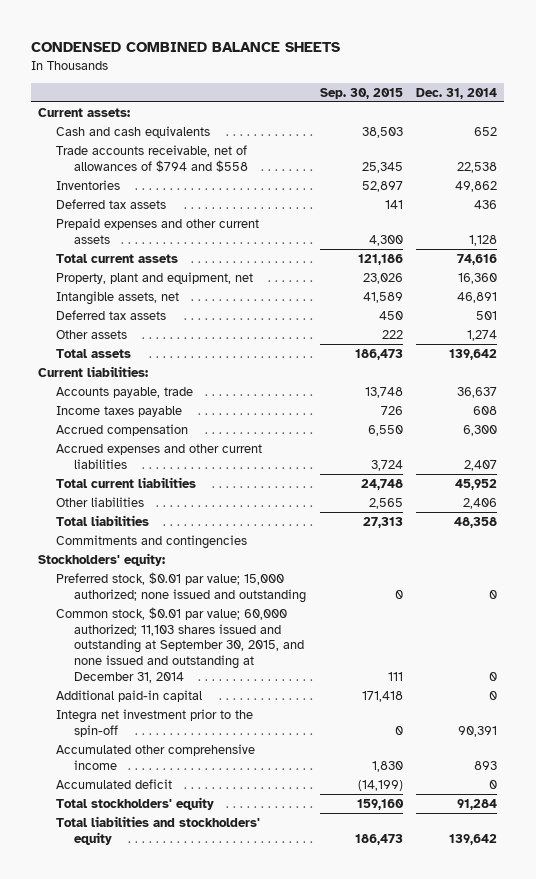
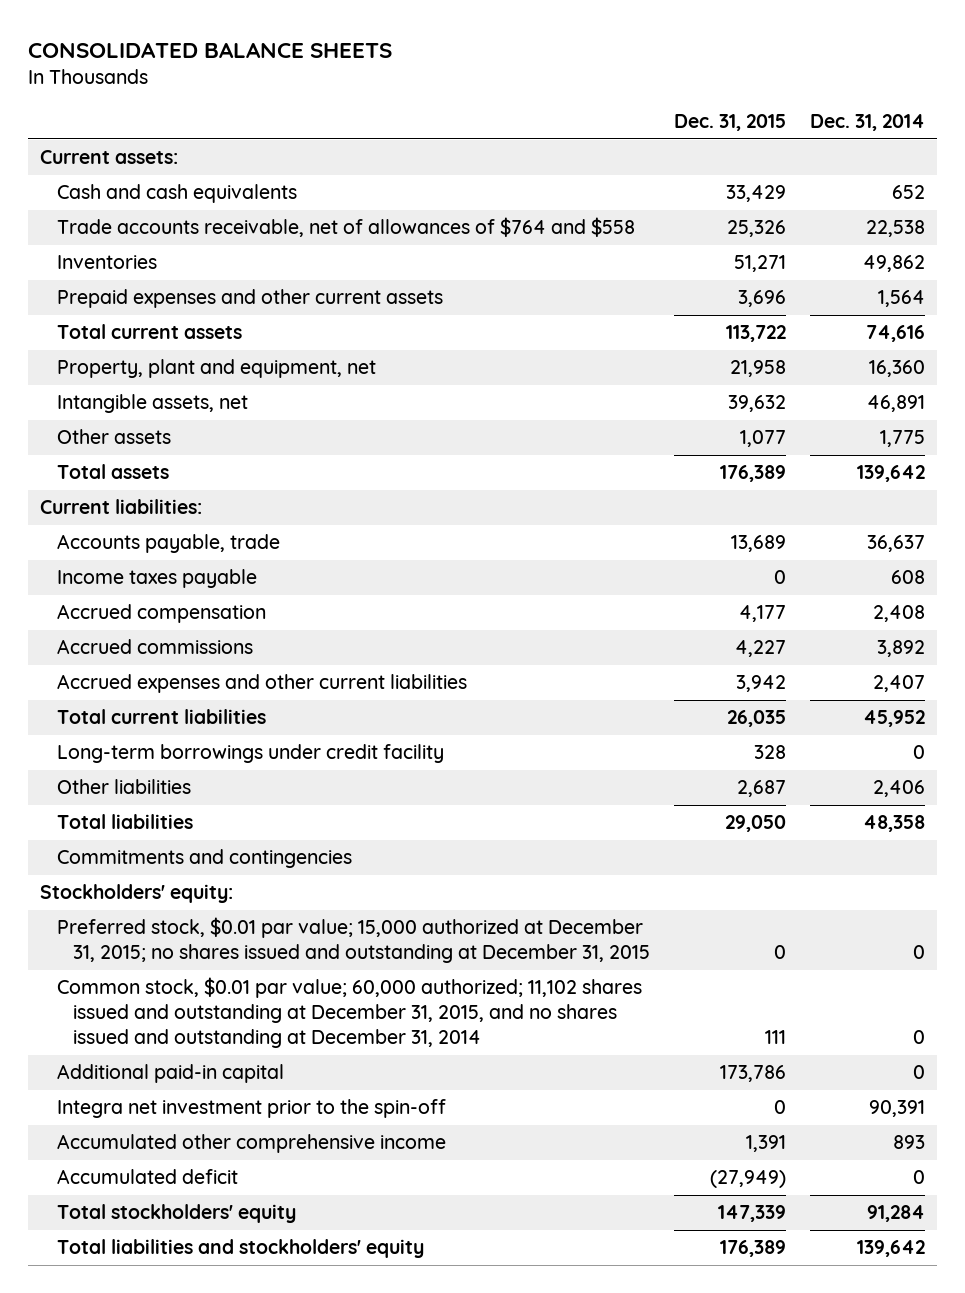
[31,41,341,52] CONDENSED COMBINED BALANCE SHEETS -> [27,42,392,59] CONSOLIDATED BALANCE SHEETS
[319,87,403,99] Sep. 30, 2015 -> none
none -> [674,114,787,132] Dec. 31, 2015
[56,144,249,172] Trade accounts receivable, net of allowances of $794 and $558 -> [56,217,635,238] Trade accounts receivable, net of allowances of $764 and $558
[56,198,167,209] Deferred tax assets -> none
[469,234,498,246] 1,128 -> [877,290,925,308] 1,564
[56,309,167,320] Deferred tax assets -> none
[467,329,498,341] 1,274 -> [879,430,925,448] 1,775
[463,424,498,436] 6,300 -> [872,605,925,623] 2,408
none -> [56,639,253,655] Accrued commissions
none -> [56,744,444,764] Long-term borrowings under credit facility
[56,571,307,603] Preferred stock, $0.01 par value; 15,000 authorized; none issued and outstanding -> [56,917,651,964] Preferred stock, $0.01 par value; 15,000 authorized at December 31, 2015; no shares issued and outstanding at December 31, 2015
[56,606,305,683] Common stock, $0.01 par value; 60,000 authorized; 11,103 shares issued and outstanding at September 30, 2015, and none issued and outstanding at December 31, 2014 -> [56,977,642,1049] Common stock, $0.01 par value; 60,000 authorized; 11,102 shares issued and outstanding at December 31, 2015, and no shares issued and outstanding at December 31, 2014

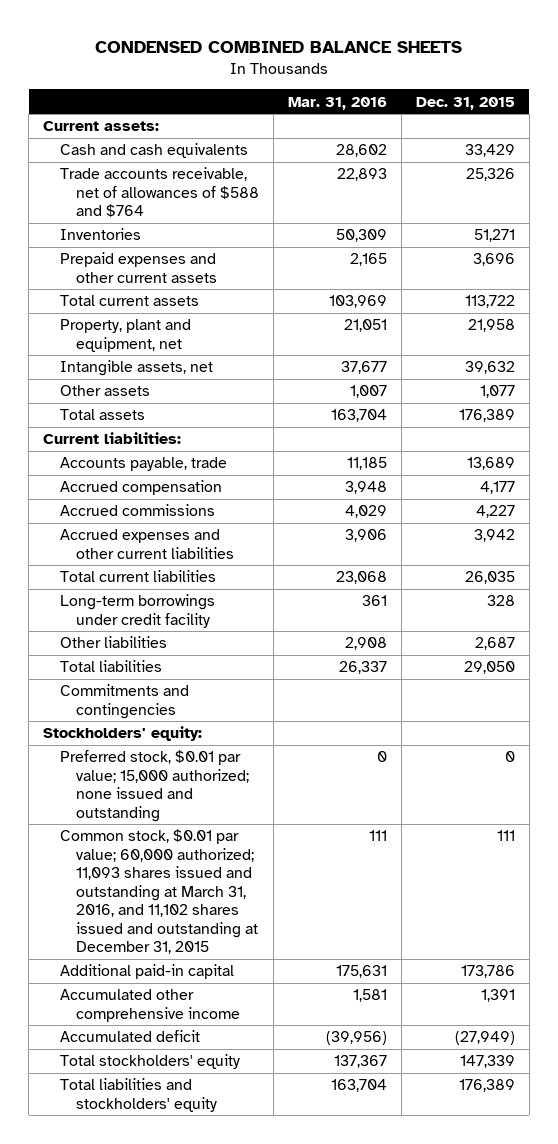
[27,42,392,59] CONSOLIDATED BALANCE SHEETS -> [95,40,463,53] CONDENSED COMBINED BALANCE SHEETS
[809,114,925,132] Dec. 31, 2014 -> none
none -> [288,96,388,110] Mar. 31, 2016
[56,217,635,238] Trade accounts receivable, net of allowances of $764 and $558 -> [59,167,260,218] Trade accounts receivable, net of allowances of $588 and $764
[56,569,257,589] Income taxes payable -> none
[56,917,651,964] Preferred stock, $0.01 par value; 15,000 authorized at December 31, 2015; no shares issued and outstanding at December 31, 2015 -> [59,750,250,822] Preferred stock, $0.01 par value; 15,000 authorized; none issued and outstanding
[56,977,642,1049] Common stock, $0.01 par value; 60,000 authorized; 11,102 shares issued and outstanding at December 31, 2015, and no shares issued and outstanding at December 31, 2014 -> [59,829,259,955] Common stock, $0.01 par value; 60,000 authorized; 11,093 shares issued and outstanding at March 31, 2016, and 11,102 shares issued and outstanding at December 31, 2015
[56,1099,446,1119] Integra net investment prior to the spin-off -> none

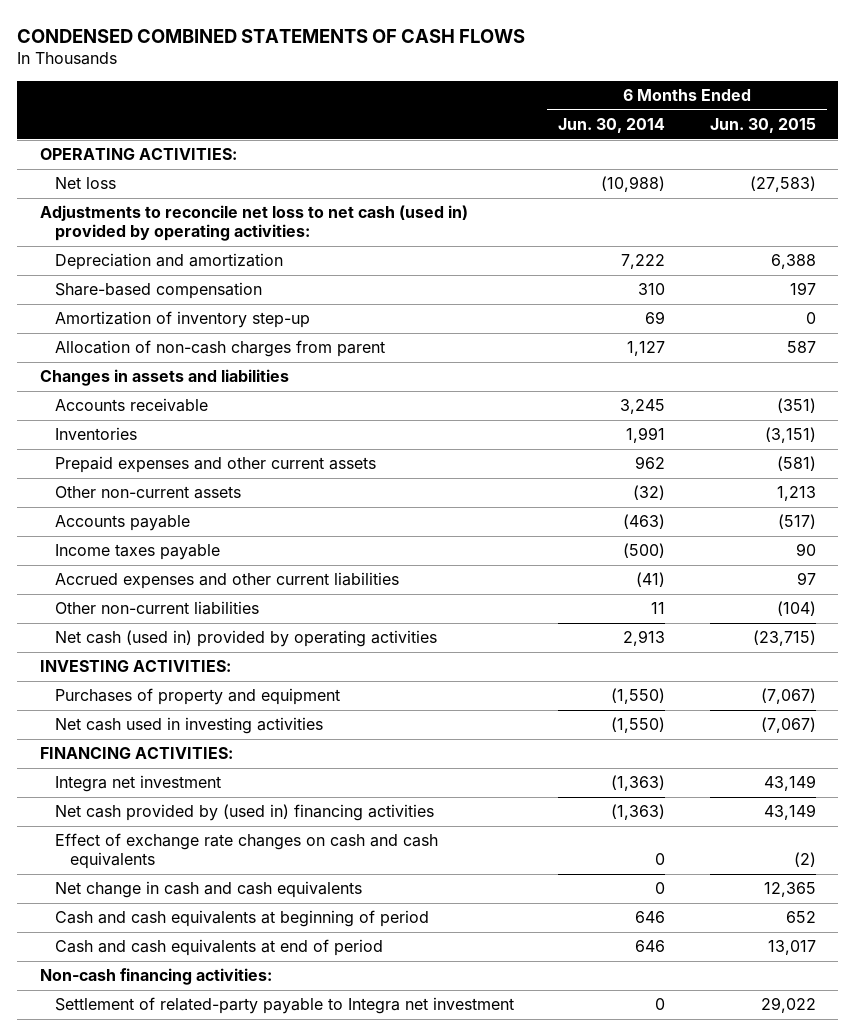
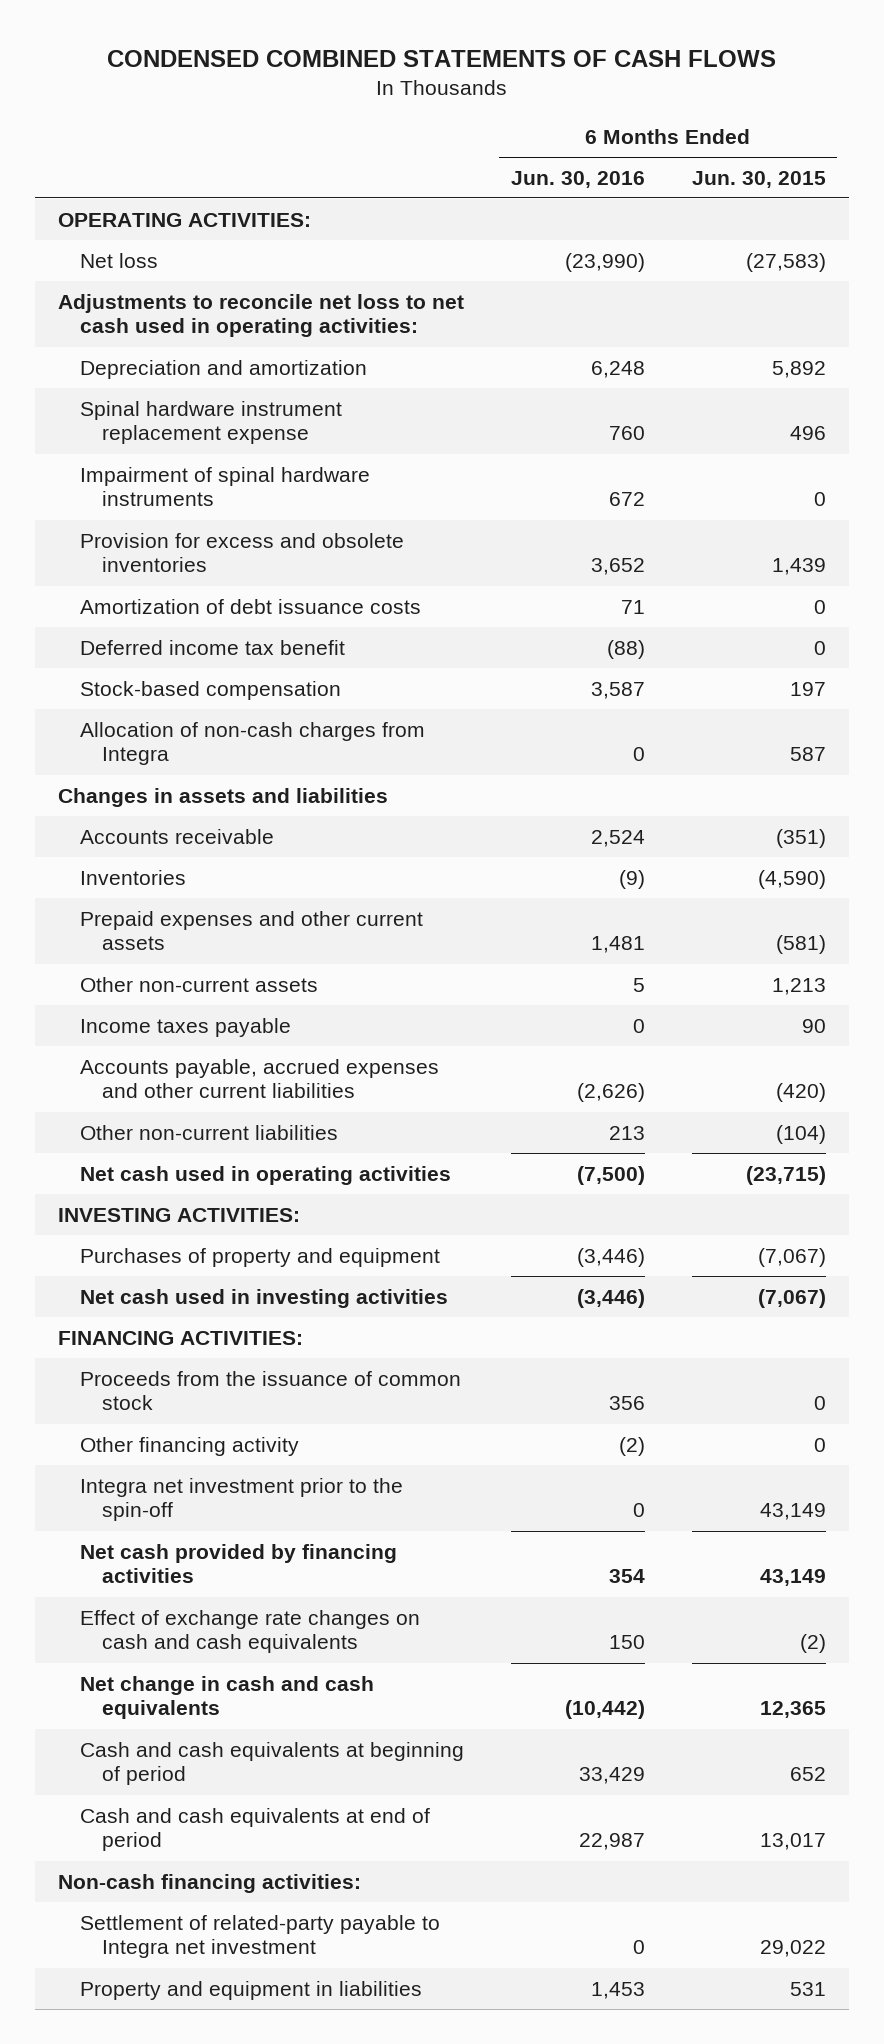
[558,118,666,134] Jun. 30, 2014 -> none
none -> [510,170,645,188] Jun. 30, 2016
[54,311,310,329] Amortization of inventory step-up -> none
[39,205,468,242] Adjustments to reconcile net loss to net cash (used in) provided by operating activities: -> [58,293,465,338] Adjustments to reconcile net loss to net cash used in operating activities:
[770,254,816,270] 6,388 -> [771,360,826,378] 5,892
none -> [80,400,343,445] Spinal hardware instrument replacement expense
none -> [80,466,371,507] Impairment of spinal hardware instruments
none -> [80,532,405,573] Provision for excess and obsolete inventories
none -> [80,598,422,614] Amortization of debt issuance costs
none -> [80,639,346,655] Deferred income tax benefit
[54,282,262,300] Share-based compensation -> [80,680,342,700] Stock-based compensation
[54,340,385,358] Allocation of non-cash charges from parent -> [80,721,426,766] Allocation of non-cash charges from Integra
[764,427,816,444] (3,151) -> [757,869,826,889] (4,590)
[54,515,190,532] Accounts payable -> none
[54,572,399,590] Accrued expenses and other current liabilities -> [80,1058,440,1099] Accounts payable, accrued expenses and other current liabilities
[796,572,816,586] 97 -> [775,1083,826,1103] (420)
[54,630,437,648] Net cash (used in) provided by operating activities -> [80,1165,452,1185] Net cash used in operating activities
none -> [80,1370,462,1411] Proceeds from the issuance of common stock
none -> [80,1436,300,1456] Other financing activity
[54,775,221,793] Integra net investment -> [80,1477,404,1522] Integra net investment prior to the spin-off
[54,804,434,822] Net cash provided by (used in) financing activities -> [80,1543,398,1584] Net cash provided by financing activities
none -> [80,1980,423,2000] Property and equipment in liabilities

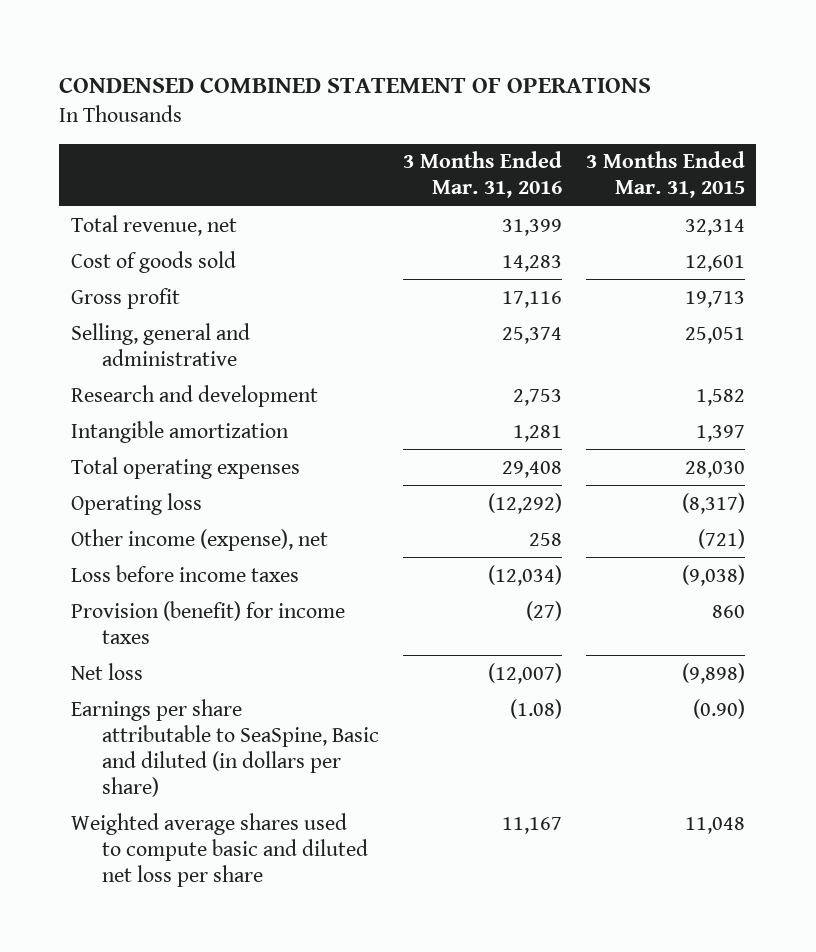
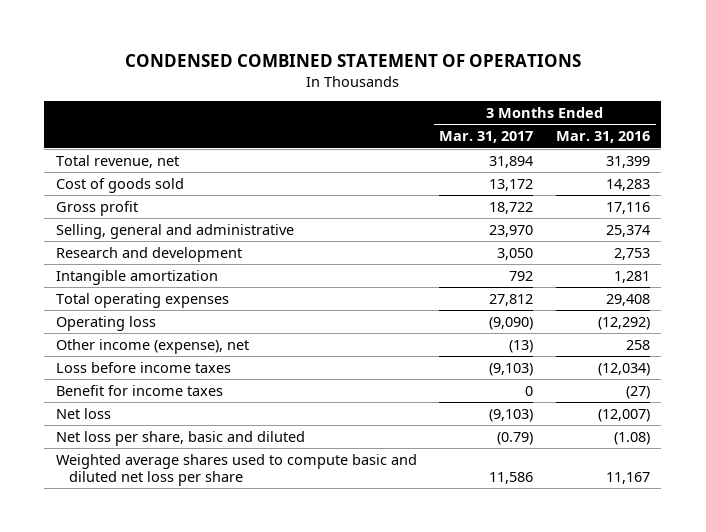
[585,151,745,199] 3 Months Ended Mar. 31, 2015 -> none
none -> [439,131,534,144] Mar. 31, 2017
[71,600,346,644] Provision (benefit) for income taxes -> [55,384,223,396] Benefit for income taxes
[71,698,380,797] Earnings per share attributable to SeaSpine, Basic and diluted (in dollars per share) -> [55,430,305,446] Net loss per share, basic and diluted

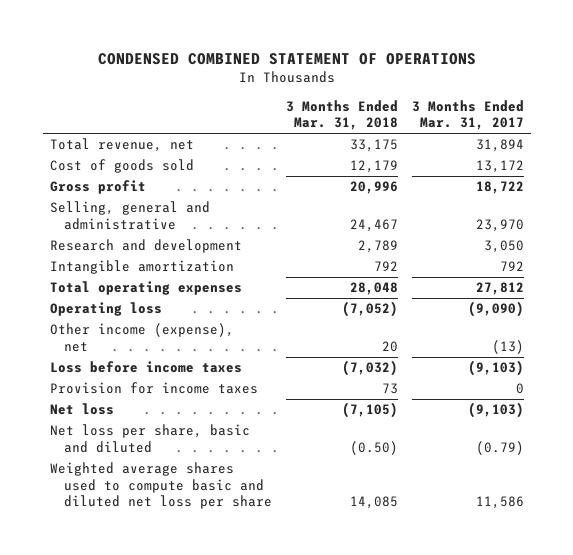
[556,131,651,144] Mar. 31, 2016 -> none
none -> [285,99,398,131] 3 Months Ended Mar. 31, 2018
[55,384,223,396] Benefit for income taxes -> [49,382,258,395] Provision for income taxes

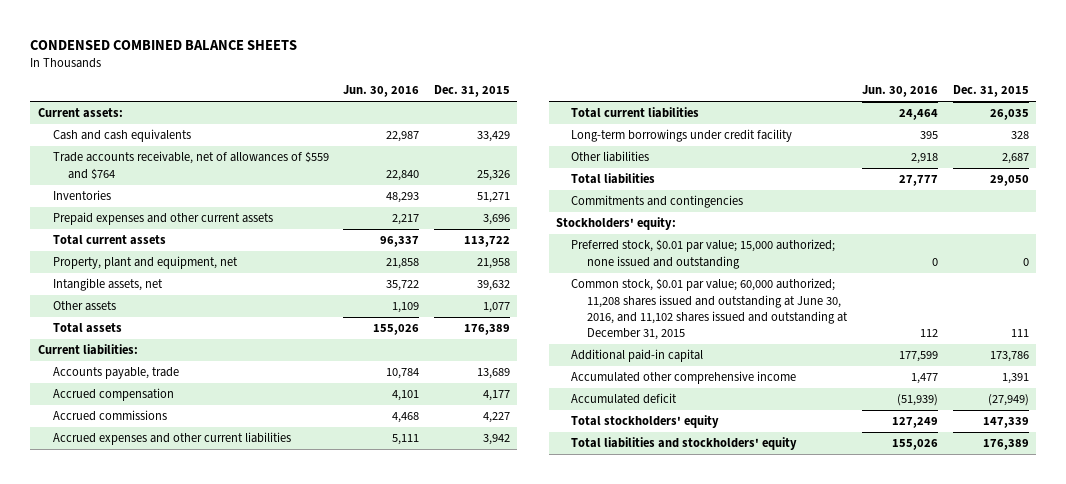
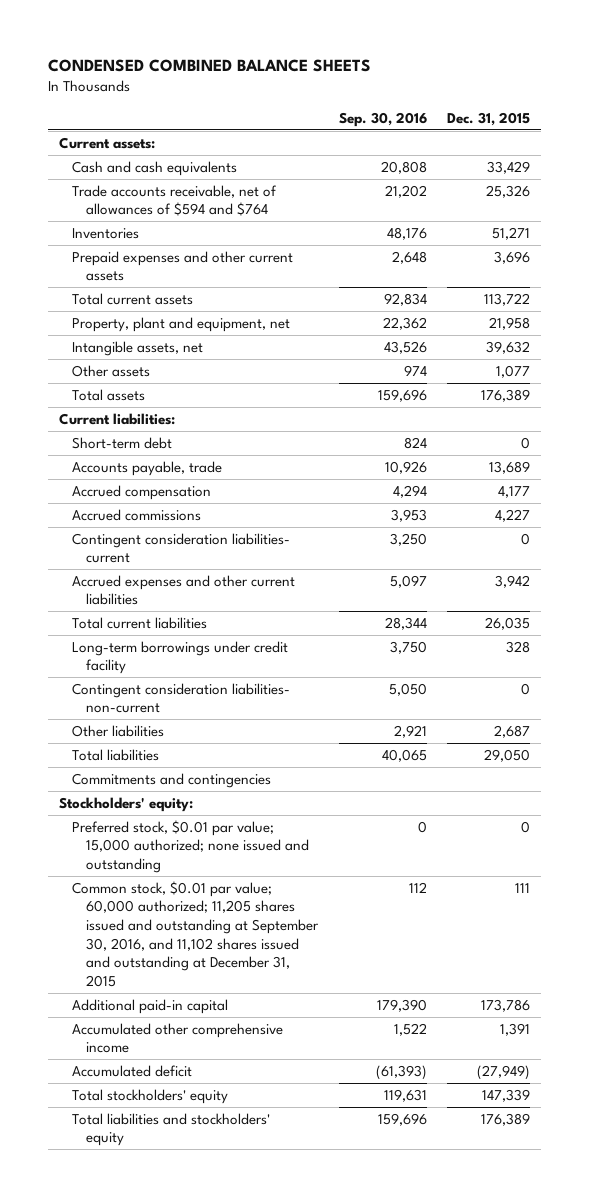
[343,85,420,98] Jun. 30, 2016 -> none
none -> [338,111,427,127] Sep. 30, 2016
[52,151,329,180] Trade accounts receivable, net of allowances of $559 and $764 -> [72,184,278,217] Trade accounts receivable, net of allowances of $594 and $764
none -> [72,436,173,449] Short-term debt
none -> [72,532,291,564] Contingent consideration liabilities- current
none -> [72,682,291,714] Contingent consideration liabilities- non-current
[571,278,848,341] Common stock, $0.01 par value; 60,000 authorized; 11,208 shares issued and outstanding at June 30, 2016, and 11,102 shares issued and outstanding at December 31, 2015 -> [72,880,320,987] Common stock, $0.01 par value; 60,000 authorized; 11,205 shares issued and outstanding at September 30, 2016, and 11,102 shares issued and outstanding at December 31, 2015

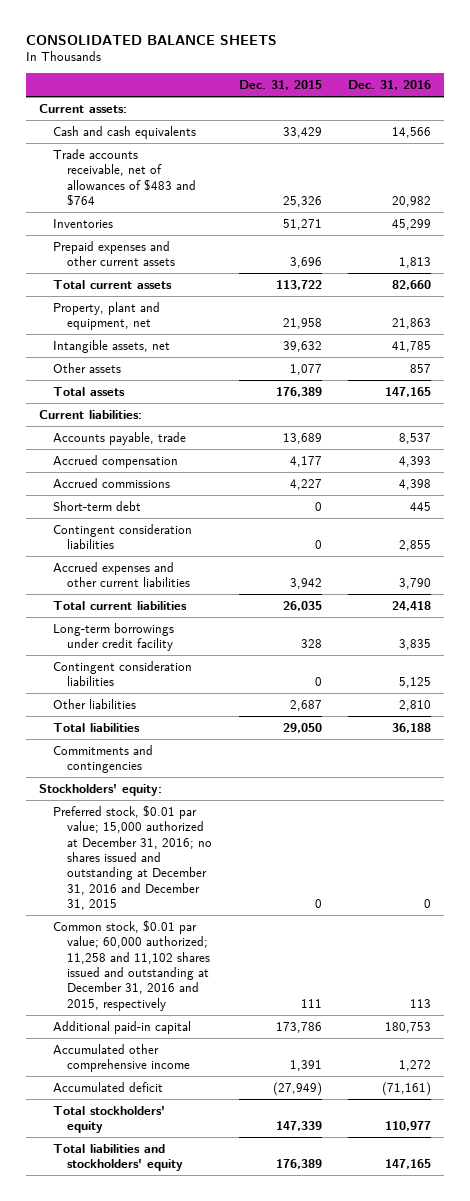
[48,59,372,73] CONDENSED COMBINED BALANCE SHEETS -> [25,34,277,45] CONSOLIDATED BALANCE SHEETS
[338,111,427,127] Sep. 30, 2016 -> none
none -> [348,79,432,90] Dec. 31, 2016
[72,184,278,217] Trade accounts receivable, net of allowances of $594 and $764 -> [52,148,197,207] Trade accounts receivable, net of allowances of $483 and $764
[72,436,173,449] Short-term debt -> [52,500,141,511] Short-term debt
[72,532,291,564] Contingent consideration liabilities- current -> [52,523,192,550] Contingent consideration liabilities
[72,682,291,714] Contingent consideration liabilities- non-current -> [52,660,192,687] Contingent consideration liabilities
[72,819,310,874] Preferred stock, $0.01 par value; 15,000 authorized; none issued and outstanding -> [52,804,213,911] Preferred stock, $0.01 par value; 15,000 authorized at December 31, 2016; no shares issued and outstanding at December 31, 2016 and December 31, 2015
[72,880,320,987] Common stock, $0.01 par value; 60,000 authorized; 11,205 shares issued and outstanding at September 30, 2016, and 11,102 shares issued and outstanding at December 31, 2015 -> [52,919,211,1011] Common stock, $0.01 par value; 60,000 authorized; 11,258 and 11,102 shares issued and outstanding at December 31, 2016 and 2015, respectively

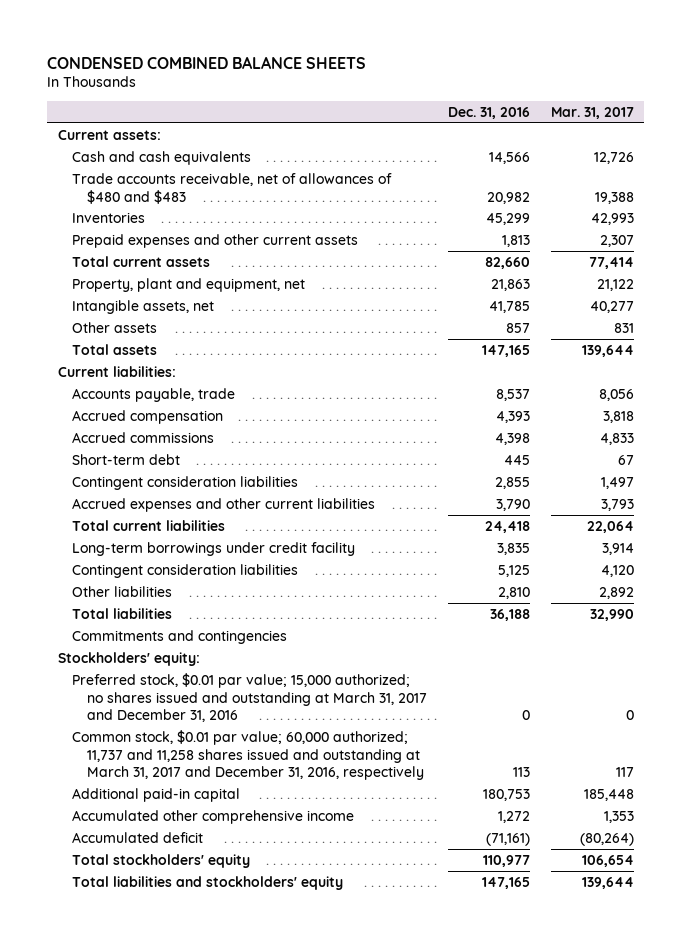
[25,34,277,45] CONSOLIDATED BALANCE SHEETS -> [47,55,367,69] CONDENSED COMBINED BALANCE SHEETS
[238,79,322,90] Dec. 31, 2015 -> none
none -> [550,106,634,119] Mar. 31, 2017
[52,148,197,207] Trade accounts receivable, net of allowances of $483 and $764 -> [72,172,393,204] Trade accounts receivable, net of allowances of $480 and $483
[52,804,213,911] Preferred stock, $0.01 par value; 15,000 authorized at December 31, 2016; no shares issued and outstanding at December 31, 2016 and December 31, 2015 -> [72,672,427,723] Preferred stock, $0.01 par value; 15,000 authorized; no shares issued and outstanding at March 31, 2017 and December 31, 2016
[52,919,211,1011] Common stock, $0.01 par value; 60,000 authorized; 11,258 and 11,102 shares issued and outstanding at December 31, 2016 and 2015, respectively -> [72,729,424,781] Common stock, $0.01 par value; 60,000 authorized; 11,737 and 11,258 shares issued and outstanding at March 31, 2017 and December 31, 2016, respectively

